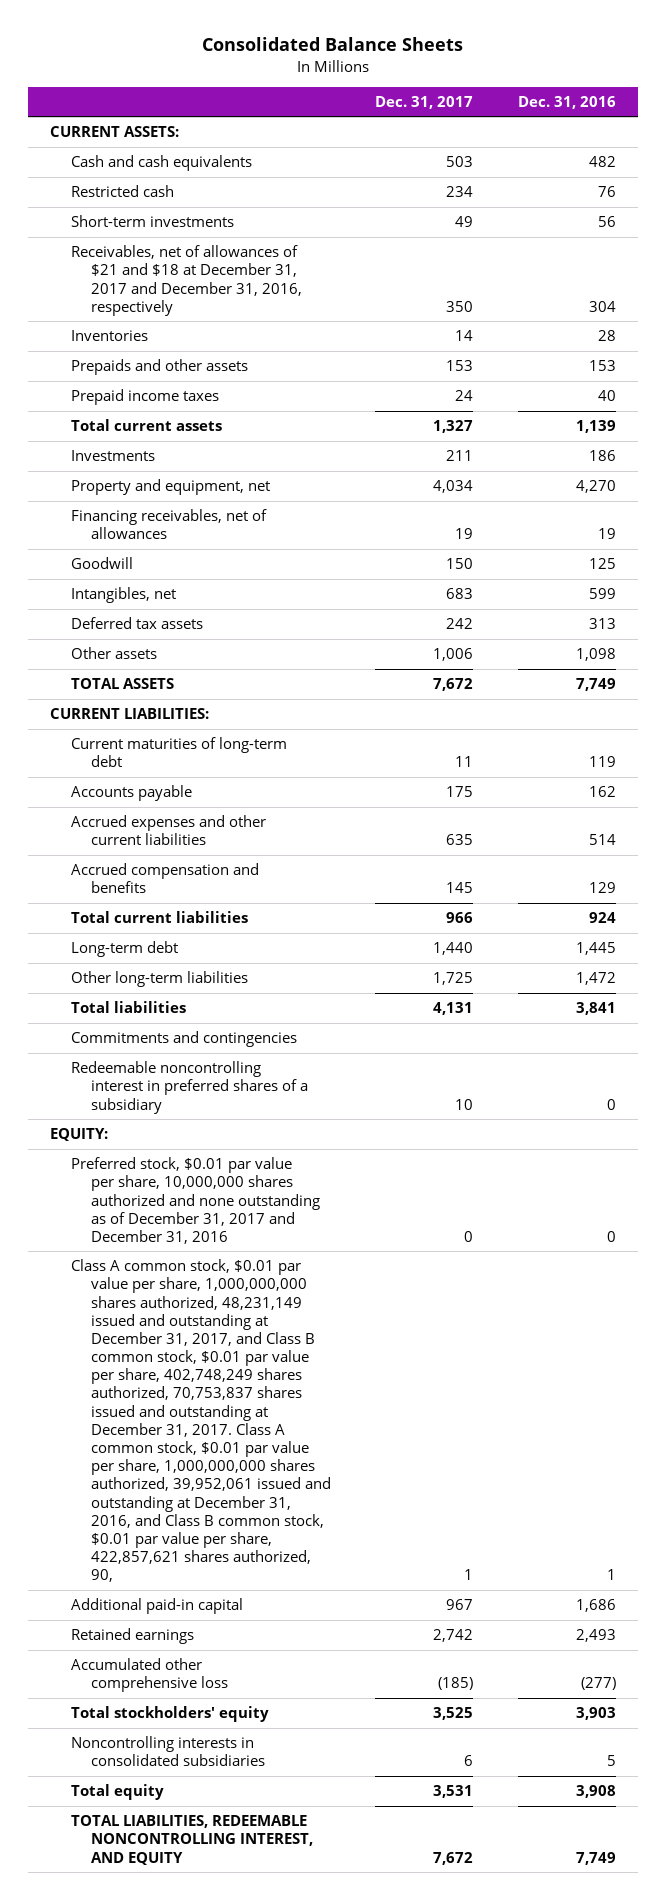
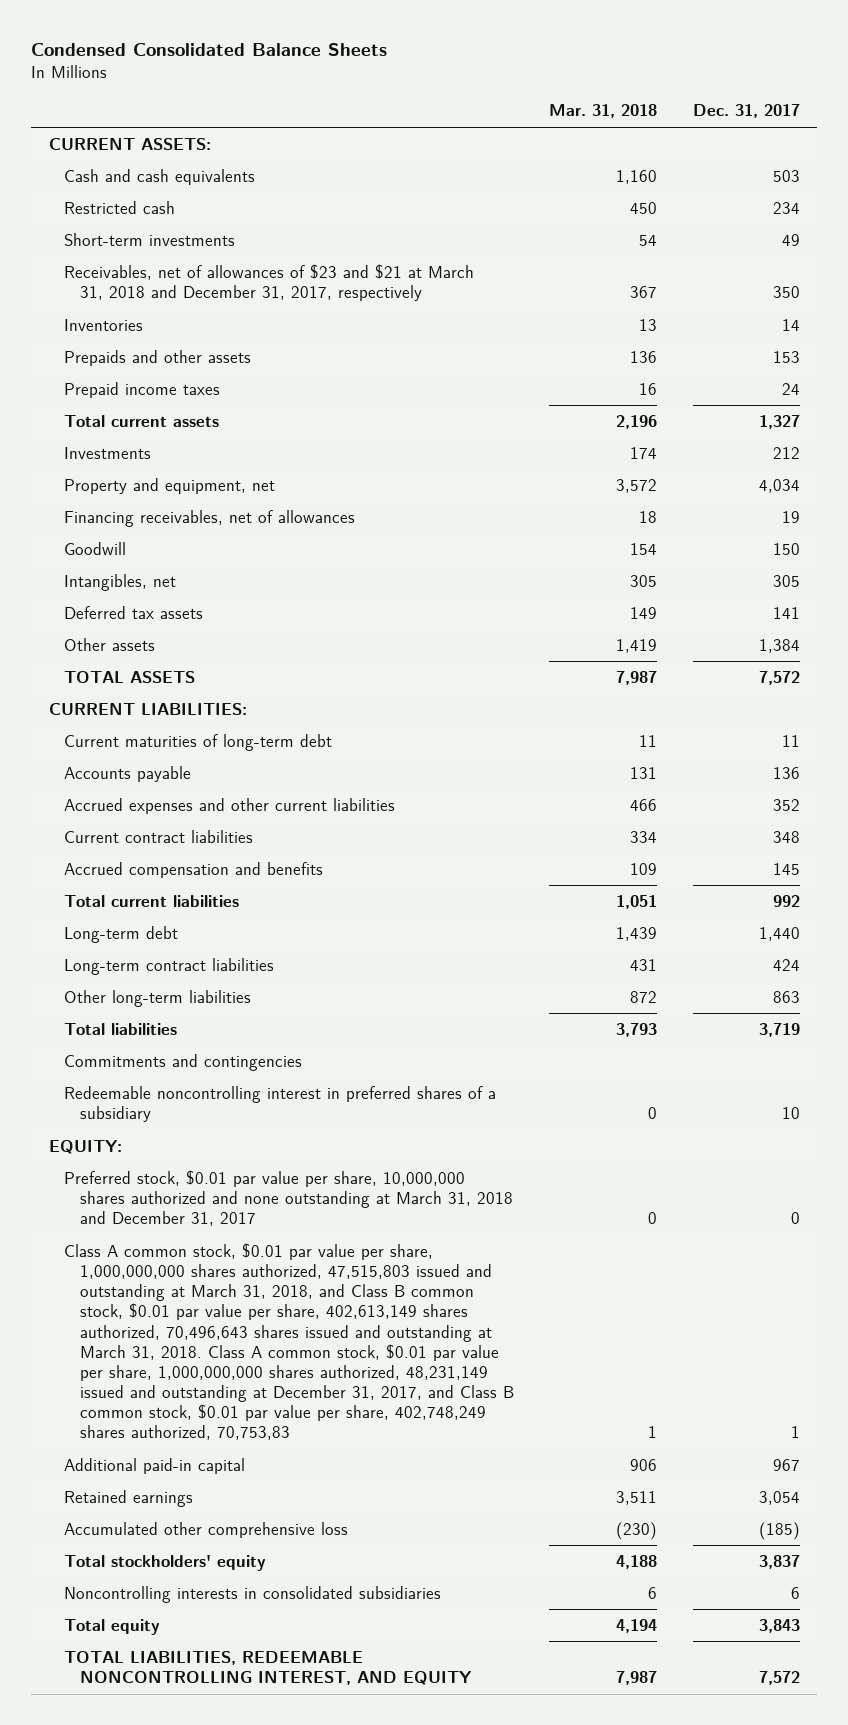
[201,37,463,52] Consolidated Balance Sheets -> [30,43,387,57] Condensed Consolidated Balance Sheets
[517,95,616,109] Dec. 31, 2016 -> none
none -> [549,104,658,119] Mar. 31, 2018
[70,245,303,316] Receivables, net of allowances of $21 and $18 at December 31, 2017 and December 31, 2016, respectively -> [64,263,475,302] Receivables, net of allowances of $23 and $21 at March 31, 2018 and December 31, 2017, respectively
[446,450,474,462] 211 -> [772,446,800,459] 212
[446,588,474,600] 683 -> [772,574,800,587] 305
[446,618,474,630] 242 -> [772,606,800,619] 141
[433,648,474,662] 1,006 -> [758,638,800,653] 1,384
[433,678,474,692] 7,672 -> [758,670,800,685] 7,572
[446,786,474,798] 175 -> [772,766,800,779] 136
[446,834,474,846] 635 -> [772,798,800,811] 352
none -> [64,829,254,843] Current contract liabilities
[446,912,474,924] 966 -> [772,894,800,907] 992
none -> [64,957,275,975] Long-term contract liabilities
[433,972,474,986] 1,725 -> [772,990,800,1003] 863
[433,1002,474,1016] 4,131 -> [758,1022,800,1037] 3,719
[70,1157,321,1244] Preferred stock, $0.01 par value per share, 10,000,000 shares authorized and none outstanding as of December 31, 2017 and December 31, 2016 -> [64,1169,514,1227] Preferred stock, $0.01 par value per share, 10,000,000 shares authorized and none outstanding at March 31, 2018 and December 31, 2017
[70,1259,332,1583] Class A common stock, $0.01 par value per share, 1,000,000,000 shares authorized, 48,231,149 issued and outstanding at December 31, 2017, and Class B common stock, $0.01 par value per share, 402,748,249 shares authorized, 70,753,837 shares issued and outstanding at December 31, 2017. Class A common stock, $0.01 par value per share, 1,000,000,000 shares authorized, 39,952,061 issued and outstanding at December 31, 2016, and Class B common stock, $0.01 par value per share, 422,857,621 shares authorized, 90, -> [64,1242,515,1441] Class A common stock, $0.01 par value per share, 1,000,000,000 shares authorized, 47,515,803 issued and outstanding at March 31, 2018, and Class B common stock, $0.01 par value per share, 402,613,149 shares authorized, 70,496,643 shares issued and outstanding at March 31, 2018. Class A common stock, $0.01 par value per share, 1,000,000,000 shares authorized, 48,231,149 issued and outstanding at December 31, 2017, and Class B common stock, $0.01 par value per share, 402,748,249 shares authorized, 70,753,83
[433,1629,474,1643] 2,742 -> [758,1490,800,1505] 3,054
[433,1707,474,1721] 3,525 -> [758,1554,800,1569] 3,837
[433,1785,474,1799] 3,531 -> [758,1618,800,1633] 3,843
[433,1851,474,1865] 7,672 -> [758,1671,800,1686] 7,572

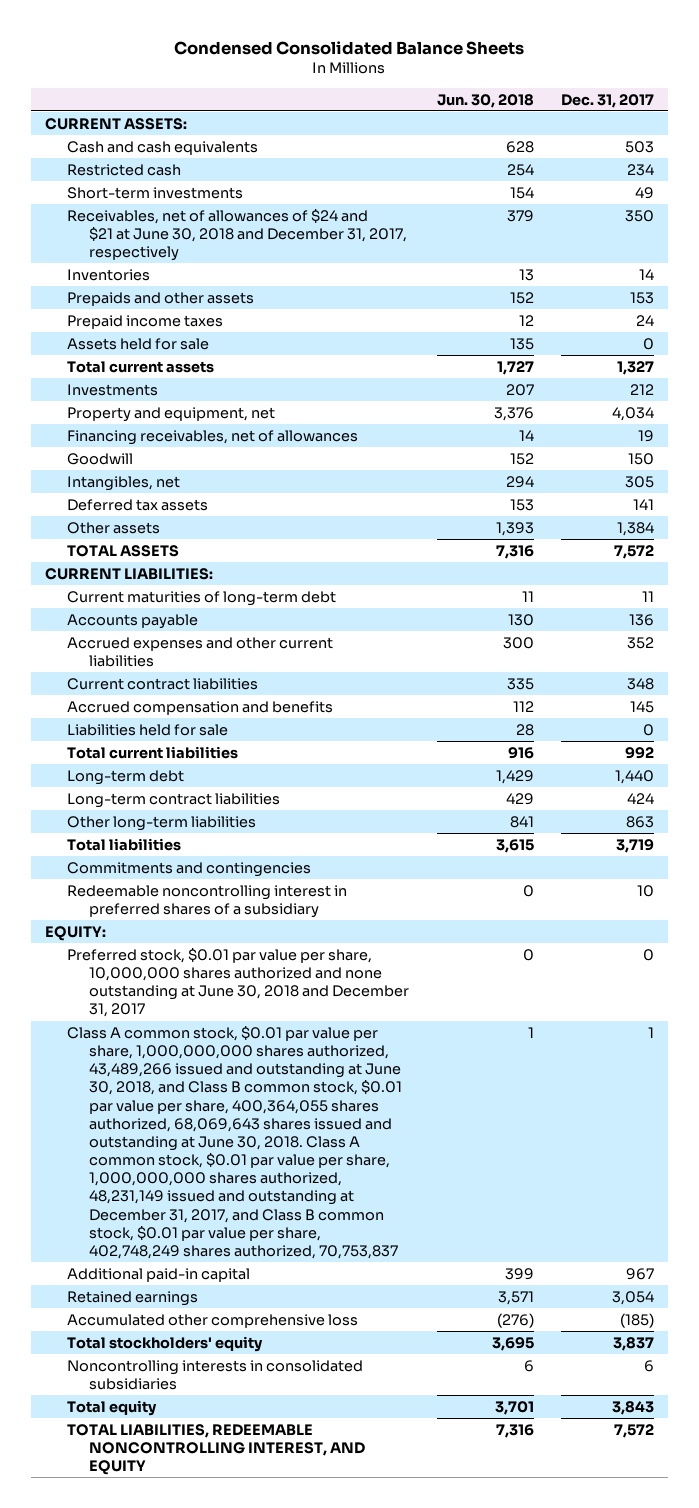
[549,104,658,119] Mar. 31, 2018 -> none
none -> [436,93,534,108] Jun. 30, 2018
[64,263,475,302] Receivables, net of allowances of $23 and $21 at March 31, 2018 and December 31, 2017, respectively -> [67,208,408,262] Receivables, net of allowances of $24 and $21 at June 30, 2018 and December 31, 2017, respectively
none -> [67,337,210,350] Assets held for sale
none -> [67,723,229,736] Liabilities held for sale
[64,1169,514,1227] Preferred stock, $0.01 par value per share, 10,000,000 shares authorized and none outstanding at March 31, 2018 and December 31, 2017 -> [67,947,410,1018] Preferred stock, $0.01 par value per share, 10,000,000 shares authorized and none outstanding at June 30, 2018 and December 31, 2017
[64,1242,515,1441] Class A common stock, $0.01 par value per share, 1,000,000,000 shares authorized, 47,515,803 issued and outstanding at March 31, 2018, and Class B common stock, $0.01 par value per share, 402,613,149 shares authorized, 70,496,643 shares issued and outstanding at March 31, 2018. Class A common stock, $0.01 par value per share, 1,000,000,000 shares authorized, 48,231,149 issued and outstanding at December 31, 2017, and Class B common stock, $0.01 par value per share, 402,748,249 shares authorized, 70,753,83 -> [67,1025,403,1259] Class A common stock, $0.01 par value per share, 1,000,000,000 shares authorized, 43,489,266 issued and outstanding at June 30, 2018, and Class B common stock, $0.01 par value per share, 400,364,055 shares authorized, 68,069,643 shares issued and outstanding at June 30, 2018. Class A common stock, $0.01 par value per share, 1,000,000,000 shares authorized, 48,231,149 issued and outstanding at December 31, 2017, and Class B common stock, $0.01 par value per share, 402,748,249 shares authorized, 70,753,837

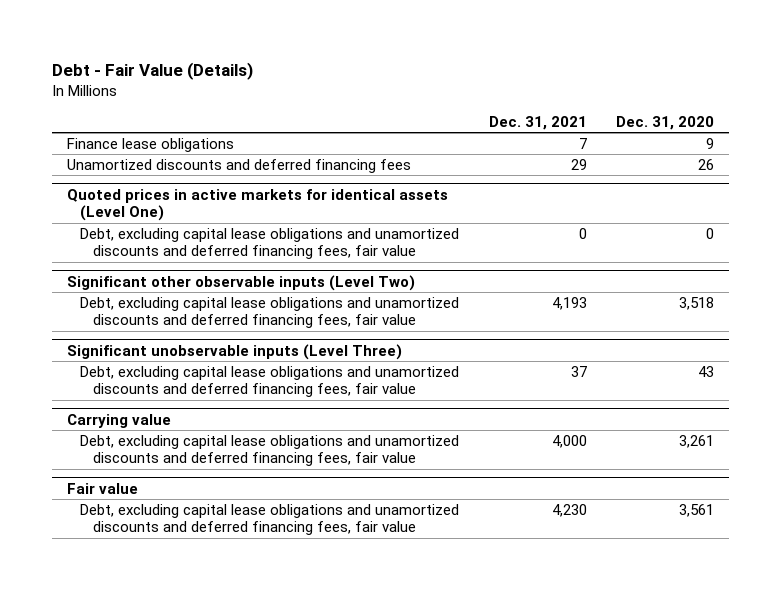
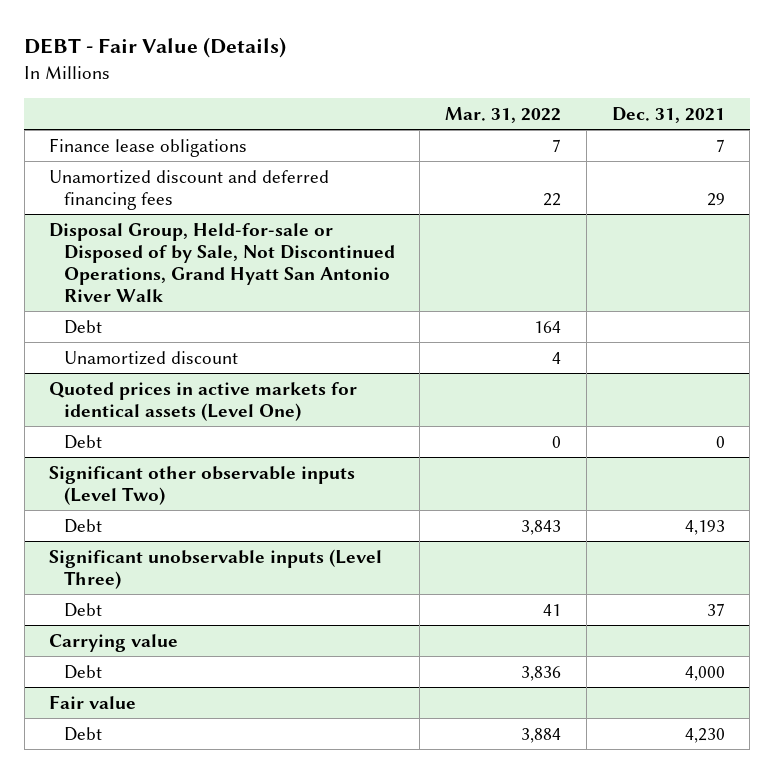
[52,61,254,80] Debt - Fair Value (Details) -> [24,37,287,59] DEBT - Fair Value (Details)
[616,115,715,130] Dec. 31, 2020 -> none
none -> [445,106,562,123] Mar. 31, 2022
[67,158,412,173] Unamortized discounts and deferred financing fees -> [49,169,330,210] Unamortized discount and deferred financing fees
none -> [49,222,395,302] Disposal Group, Held-for-sale or Disposed of by Sale, Not Discontinued Operations, Grand Hyatt San Antonio River Walk
none -> [63,319,102,334] Debt
none -> [63,350,238,365] Unamortized discount
[80,227,460,260] Debt, excluding capital lease obligations and unamortized discounts and deferred financing fees, fair value -> [63,434,102,449] Debt
[80,296,460,329] Debt, excluding capital lease obligations and unamortized discounts and deferred financing fees, fair value -> [63,518,102,533] Debt
[80,365,460,398] Debt, excluding capital lease obligations and unamortized discounts and deferred financing fees, fair value -> [63,602,102,617] Debt
[80,434,460,467] Debt, excluding capital lease obligations and unamortized discounts and deferred financing fees, fair value -> [63,664,102,679] Debt
[80,503,460,536] Debt, excluding capital lease obligations and unamortized discounts and deferred financing fees, fair value -> [63,726,102,741] Debt

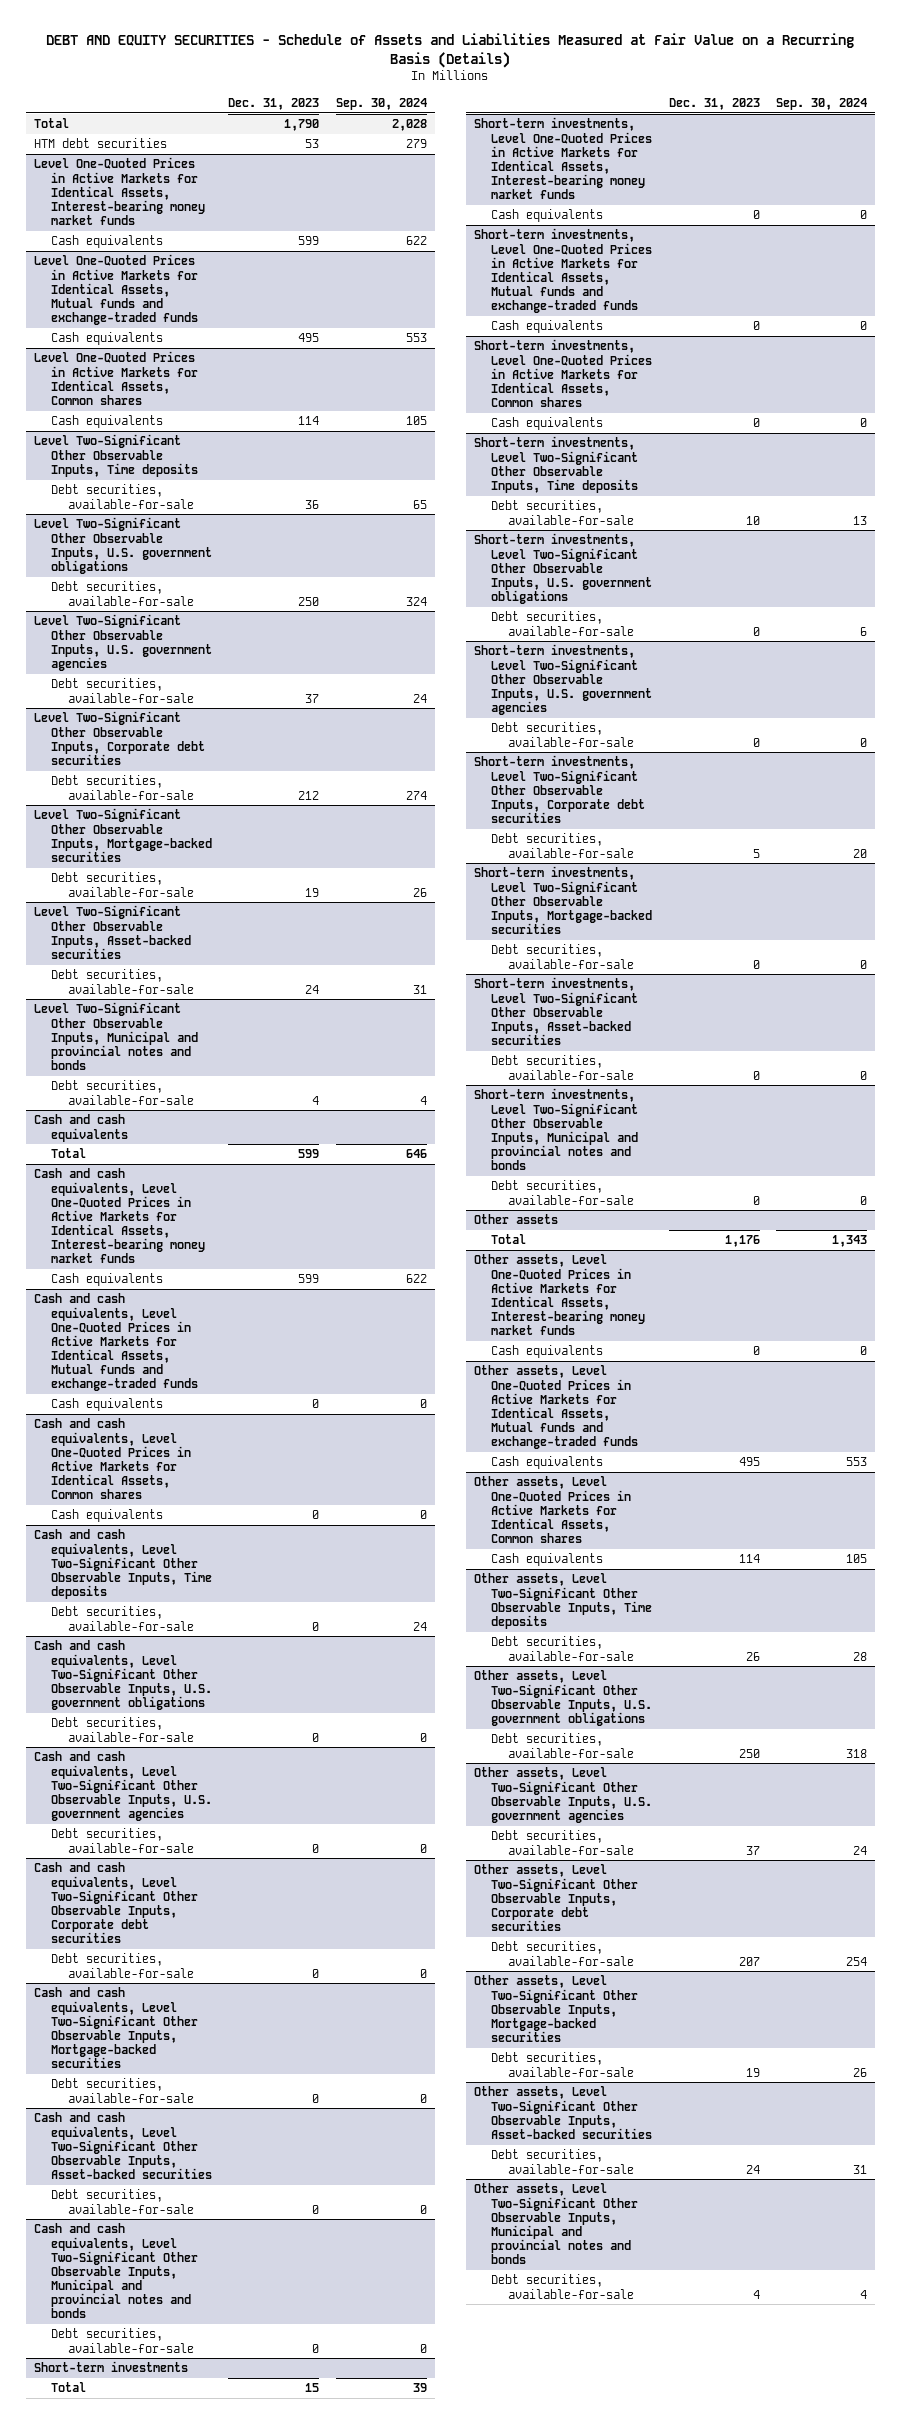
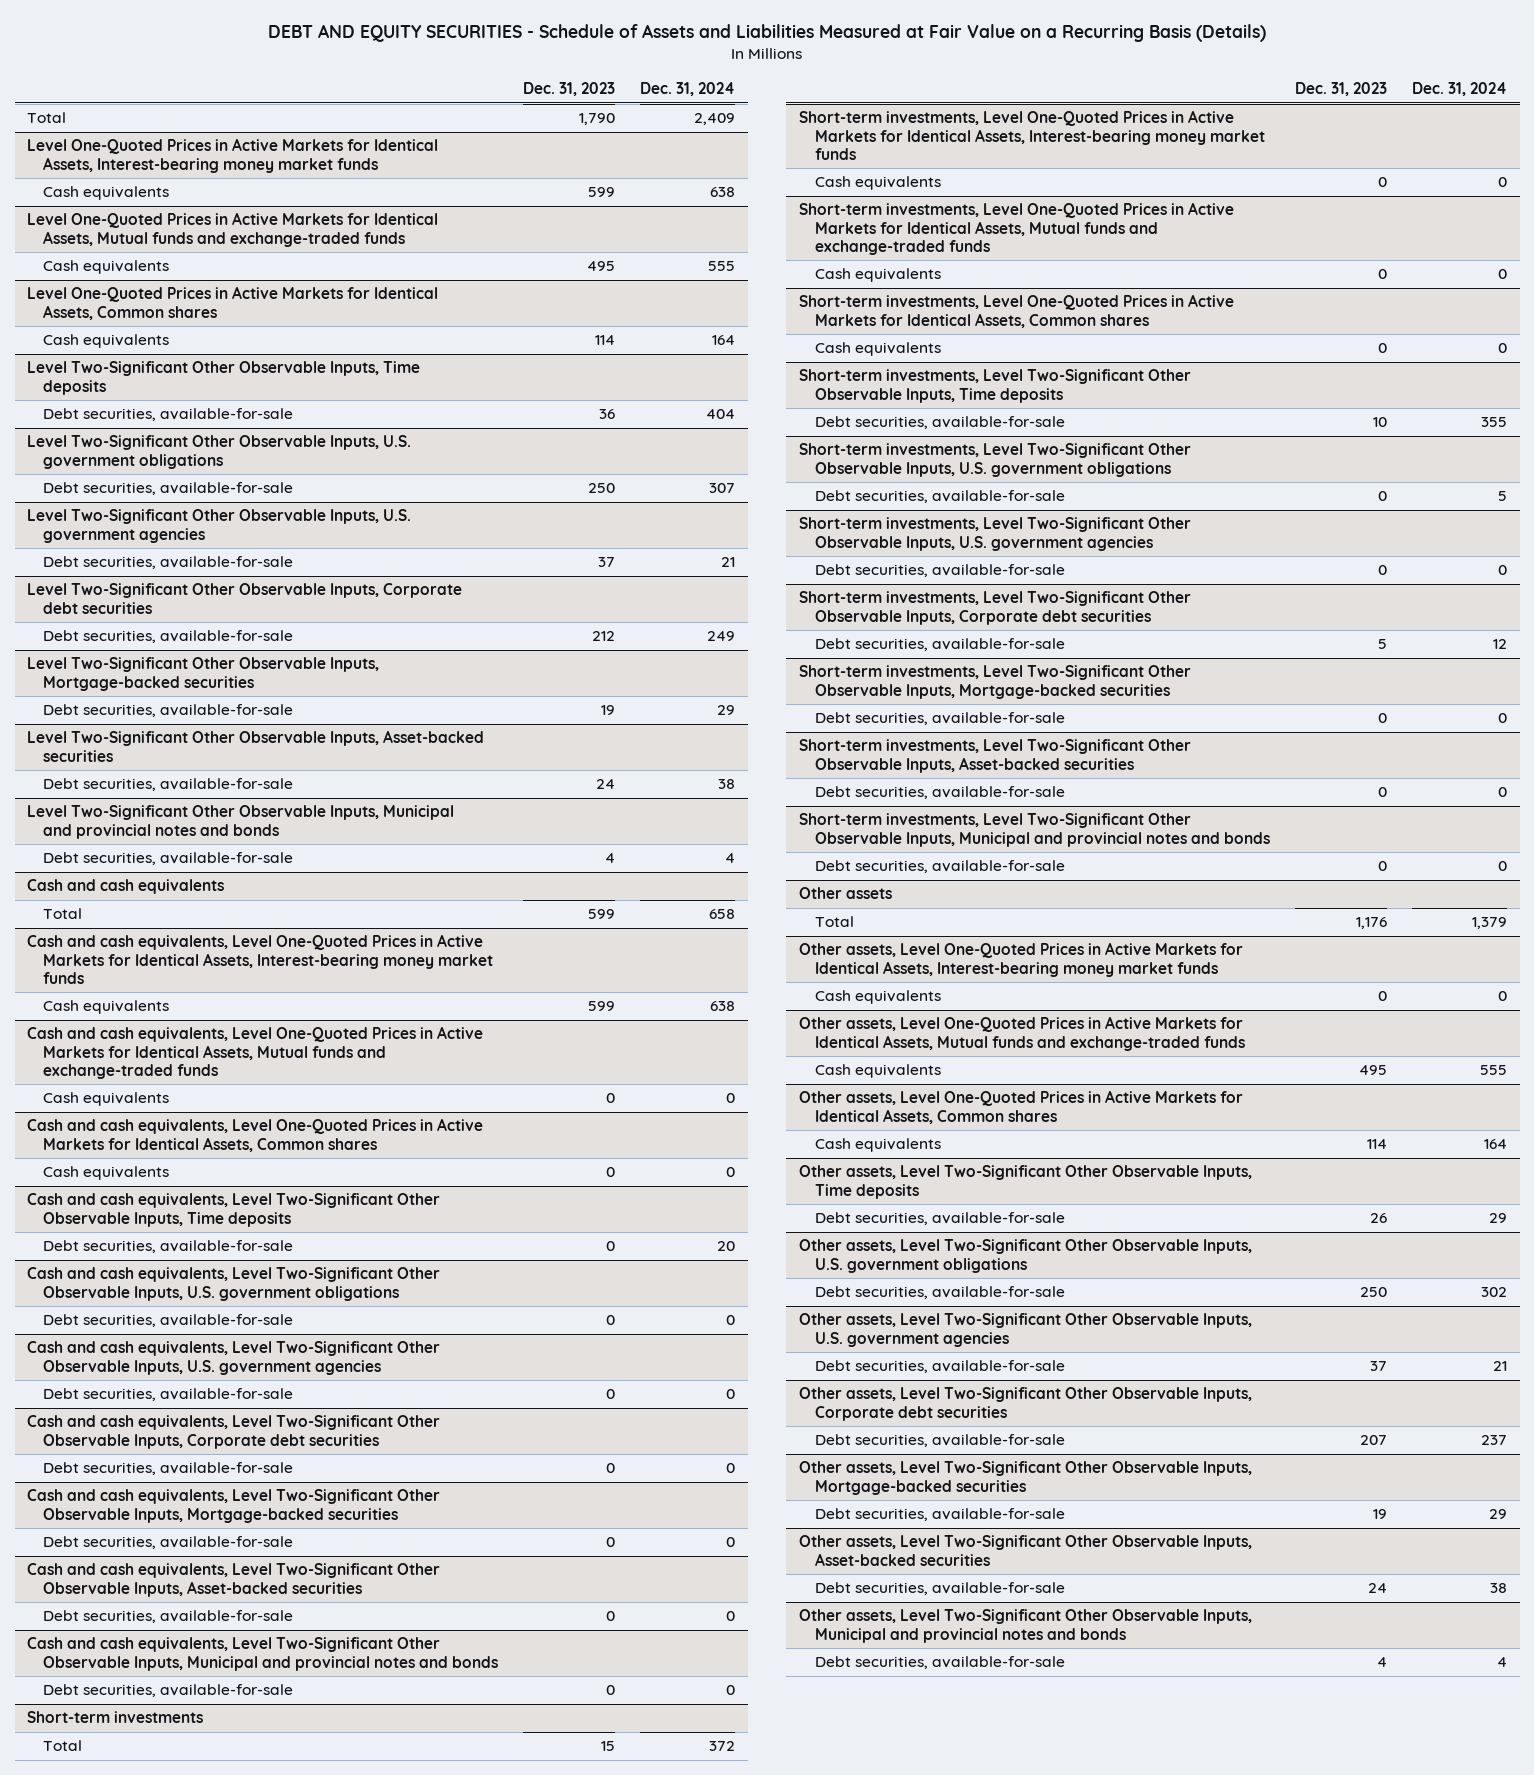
[335,97,427,110] Sep. 30, 2024 -> none
none -> [640,82,736,97] Dec. 31, 2024
[33,138,167,149] HTM debt securities -> none

